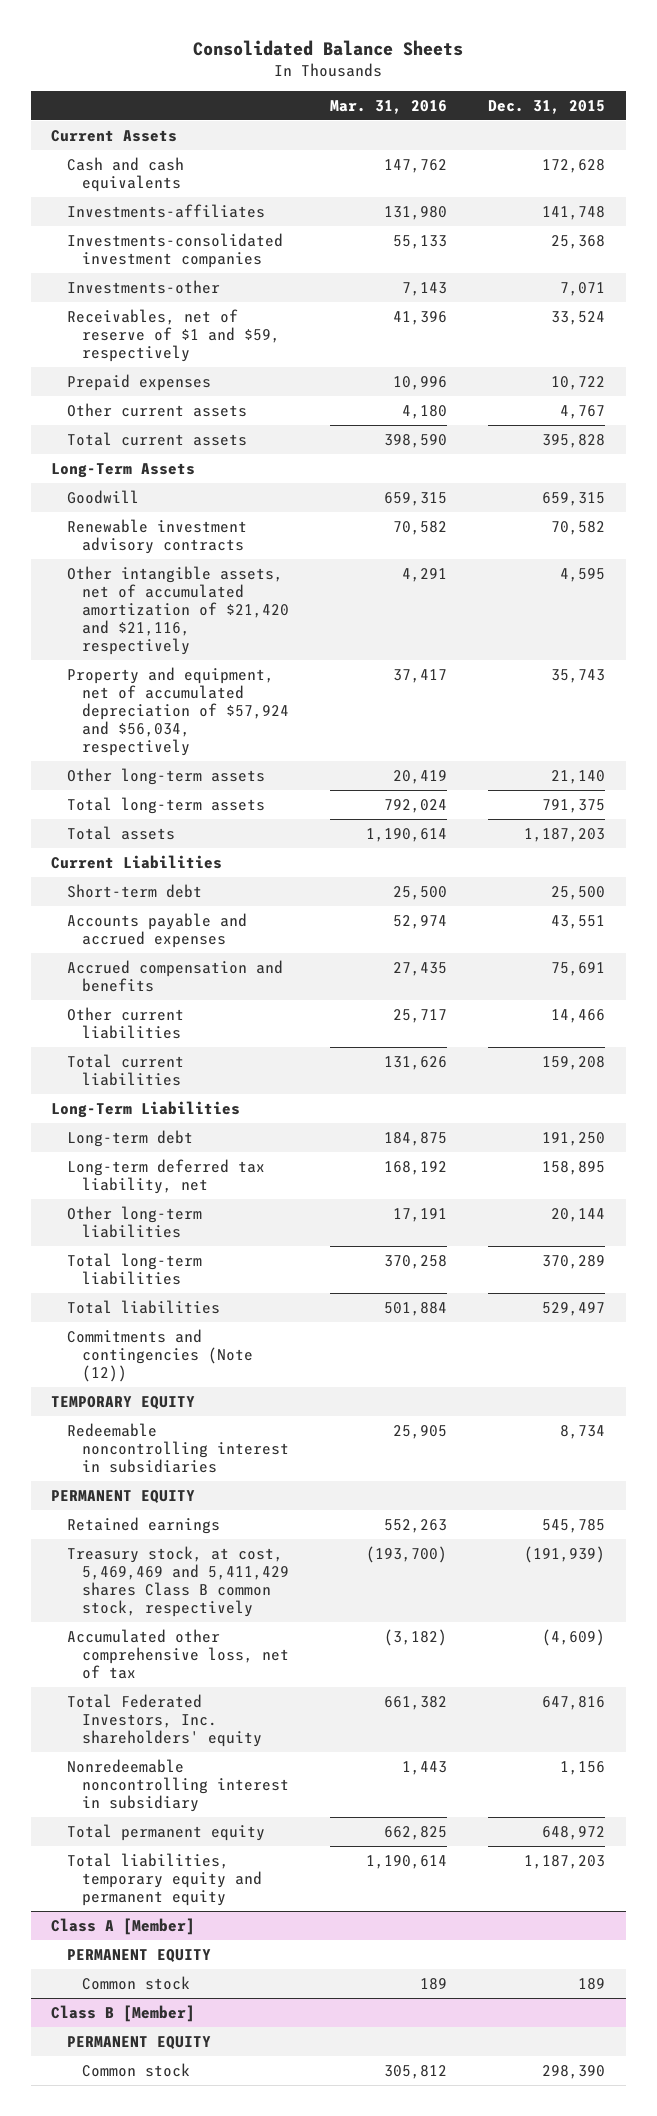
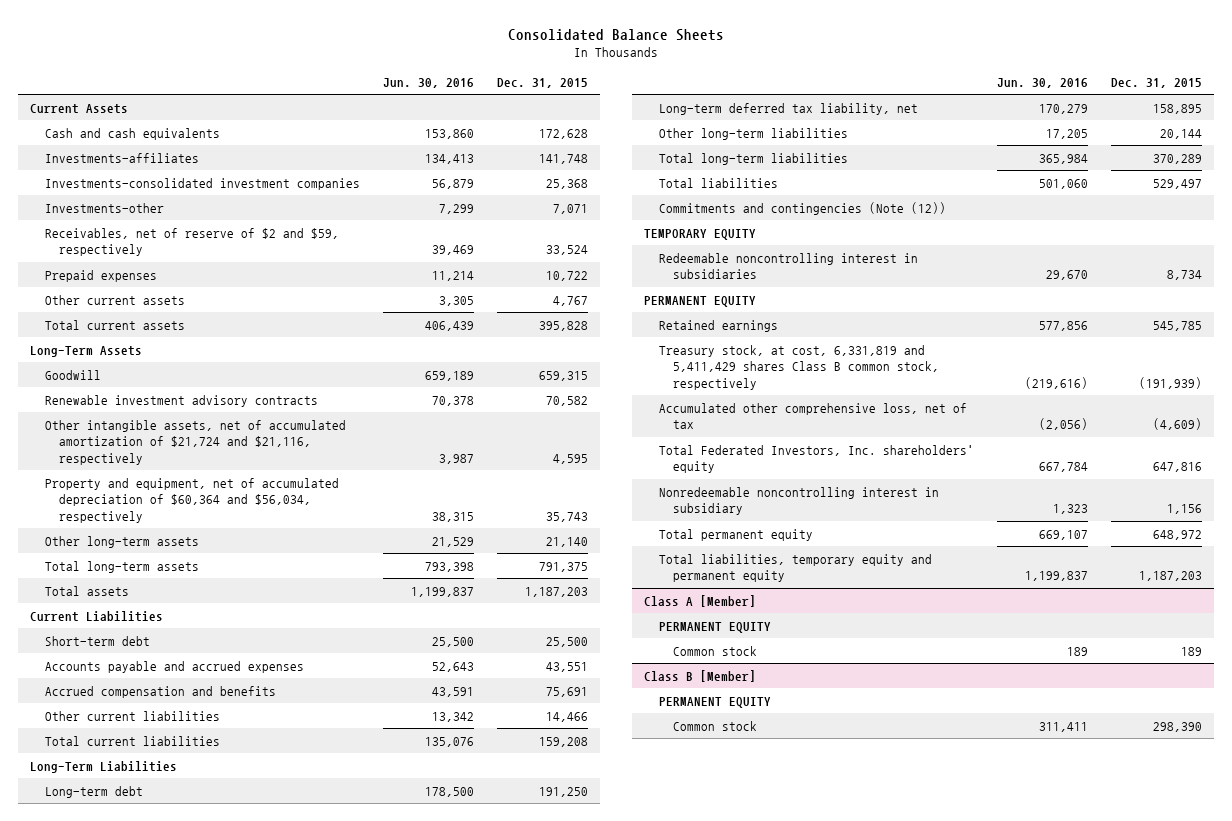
[330,99,448,114] Mar. 31, 2016 -> none
none -> [383,77,475,88] Jun. 30, 2016
[66,308,281,362] Receivables, net of reserve of $1 and $59, respectively -> [44,227,339,257] Receivables, net of reserve of $2 and $59, respectively
[66,565,290,655] Other intangible assets, net of accumulated amortization of $21,420 and $21,116, respectively -> [44,419,346,465] Other intangible assets, net of accumulated amortization of $21,724 and $21,116, respectively
[66,666,290,756] Property and equipment, net of accumulated depreciation of $57,924 and $56,034, respectively -> [44,477,339,523] Property and equipment, net of accumulated depreciation of $60,364 and $56,034, respectively
[66,1545,290,1617] Treasury stock, at cost, 5,469,469 and 5,411,429 shares Class B common stock, respectively -> [658,344,940,390] Treasury stock, at cost, 6,331,819 and 5,411,429 shares Class B common stock, respectively

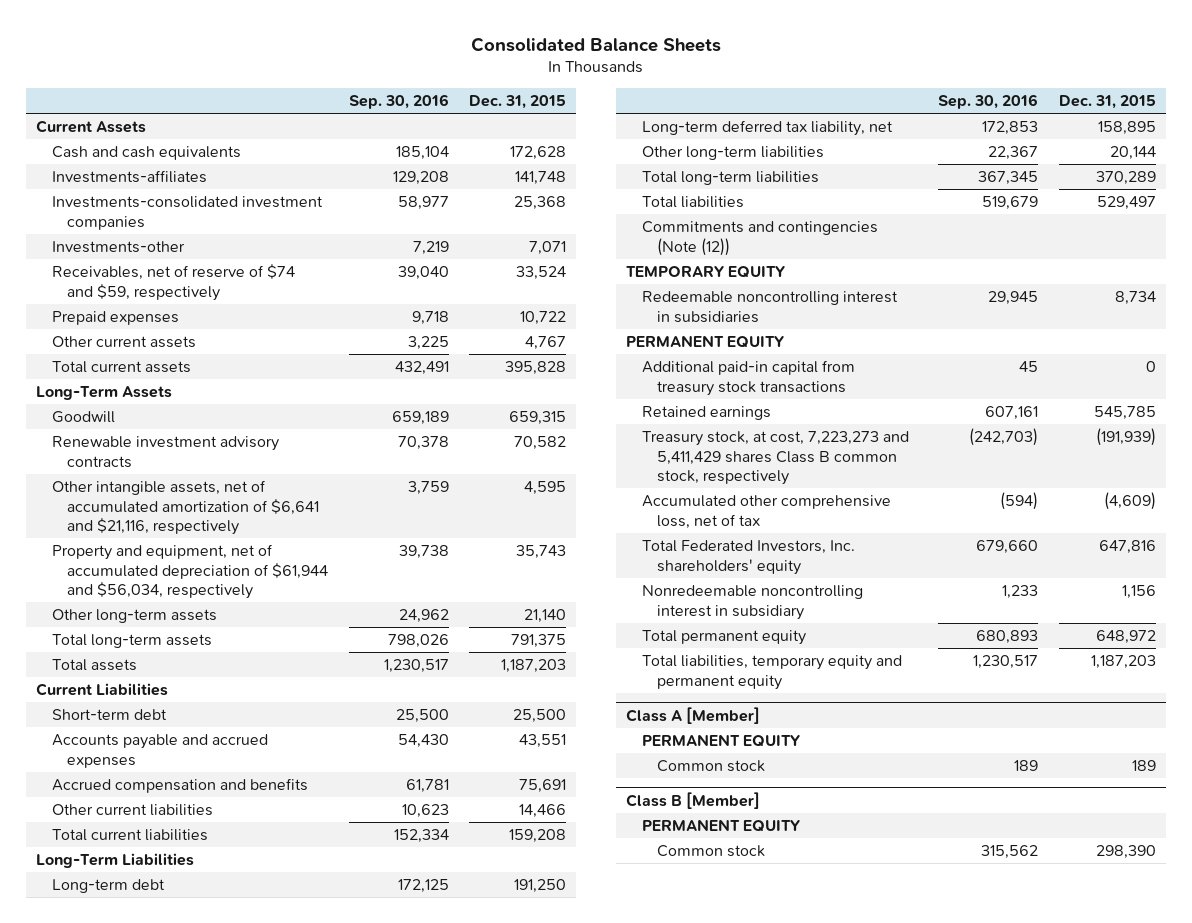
[383,77,475,88] Jun. 30, 2016 -> none
none -> [348,94,449,110] Sep. 30, 2016
[44,227,339,257] Receivables, net of reserve of $2 and $59, respectively -> [51,263,295,301] Receivables, net of reserve of $74 and $59, respectively
[44,419,346,465] Other intangible assets, net of accumulated amortization of $21,724 and $21,116, respectively -> [51,479,320,536] Other intangible assets, net of accumulated amortization of $6,641 and $21,116, respectively
[44,477,339,523] Property and equipment, net of accumulated depreciation of $60,364 and $56,034, respectively -> [51,543,329,600] Property and equipment, net of accumulated depreciation of $61,944 and $56,034, respectively
none -> [641,359,855,396] Additional paid-in capital from treasury stock transactions
[658,344,940,390] Treasury stock, at cost, 6,331,819 and 5,411,429 shares Class B common stock, respectively -> [641,430,909,486] Treasury stock, at cost, 7,223,273 and 5,411,429 shares Class B common stock, respectively

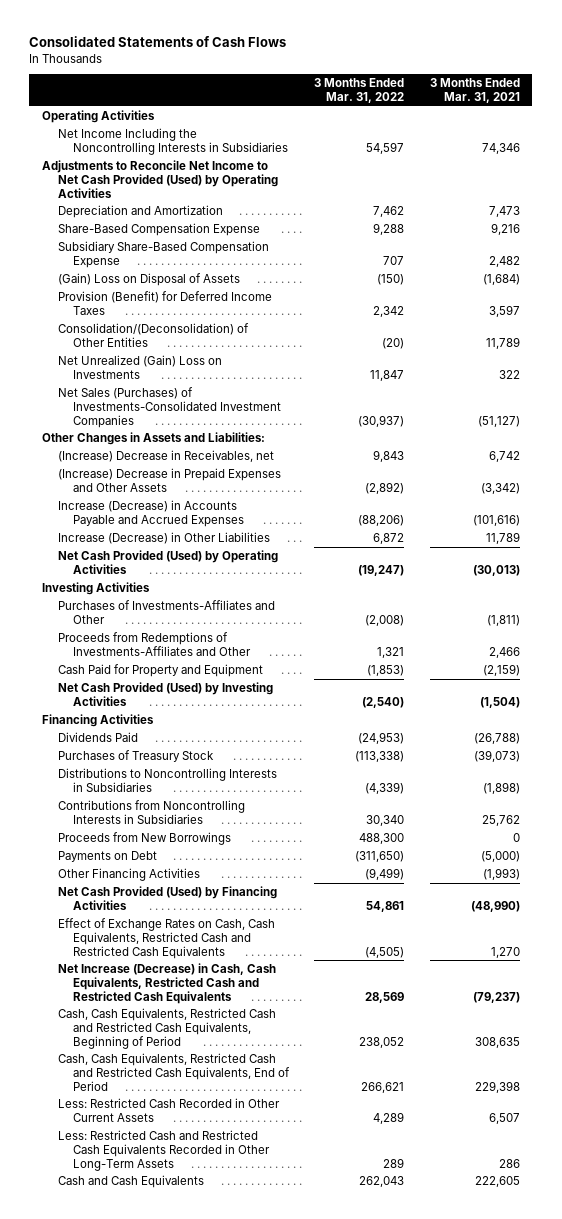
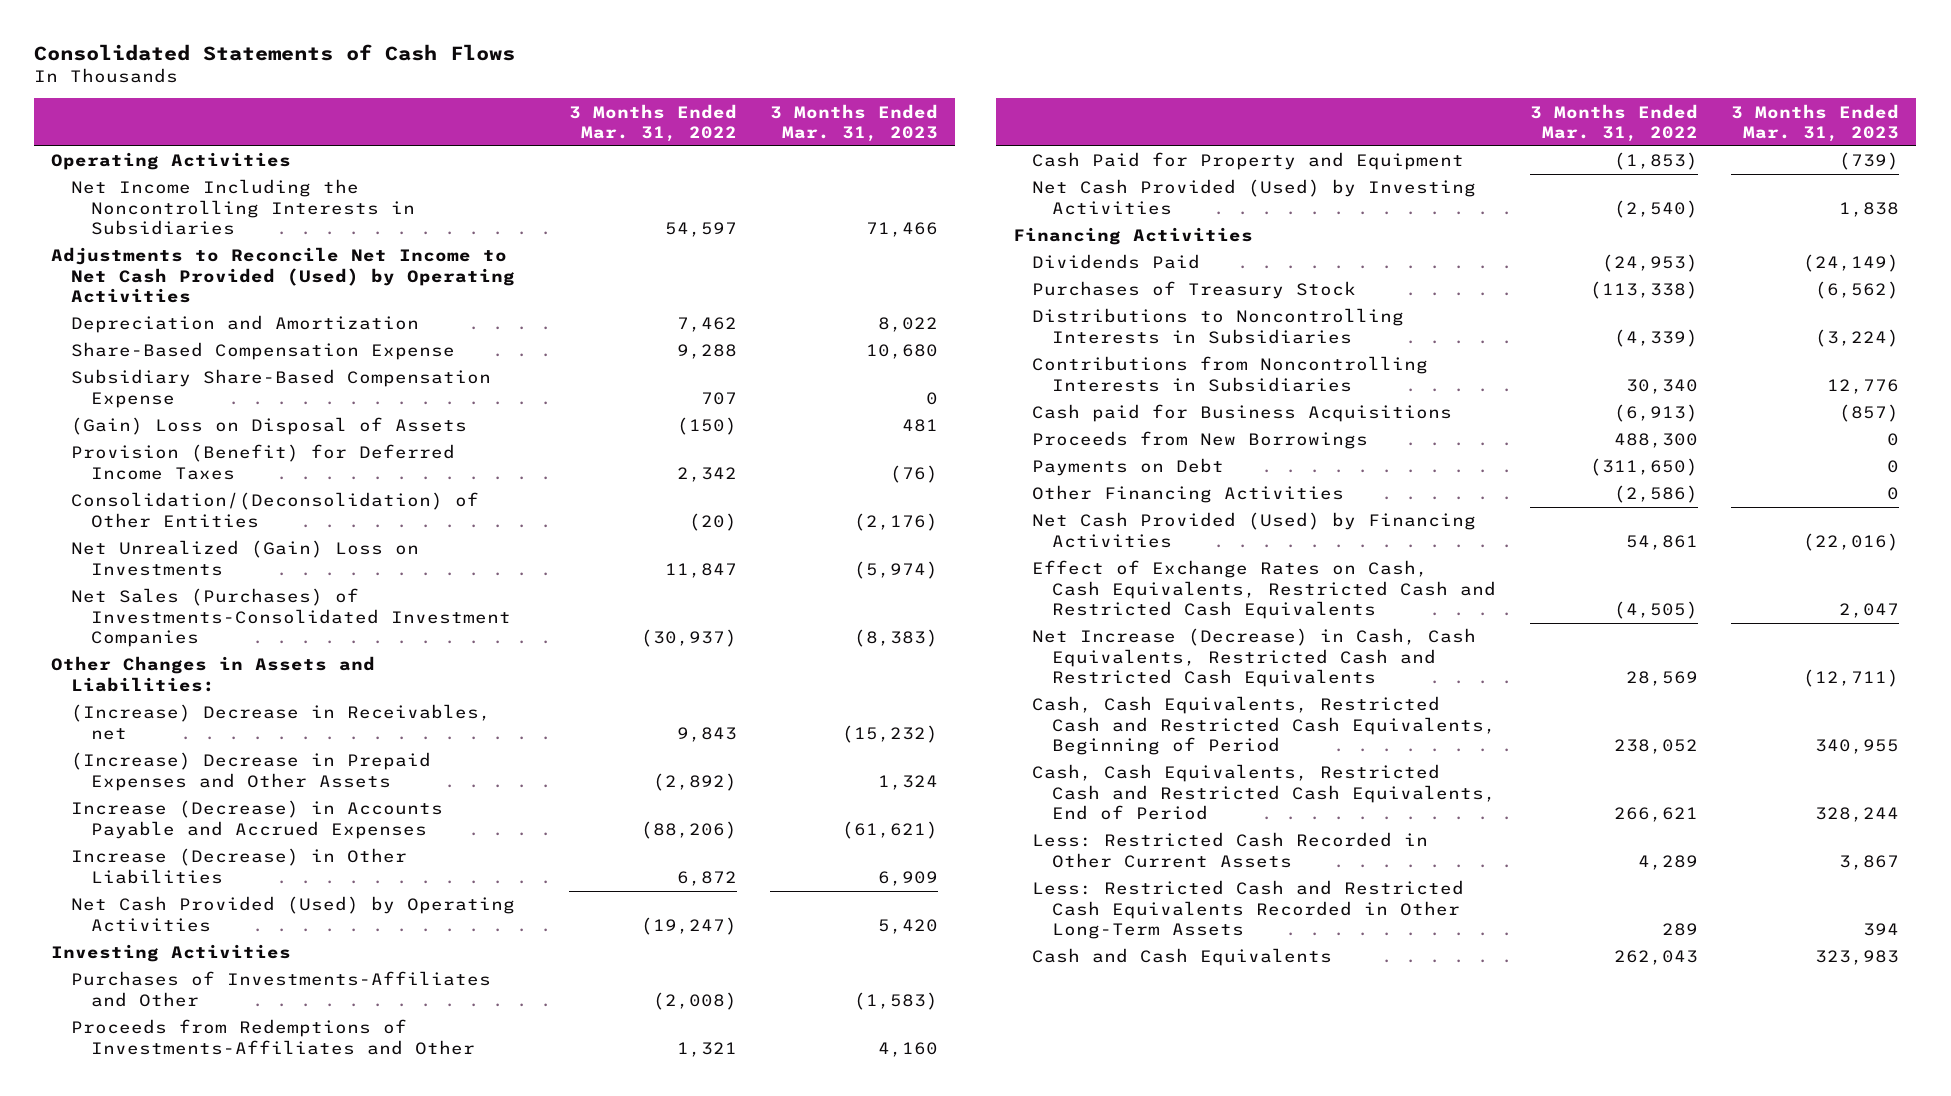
[429,78,520,103] 3 Months Ended Mar. 31, 2021 -> none
none -> [770,103,939,143] 3 Months Ended Mar. 31, 2023
none -> [1032,404,1453,423] Cash paid for Business Acquisitions
[365,868,405,881] (9,499) -> [1613,485,1698,504] (2,586)

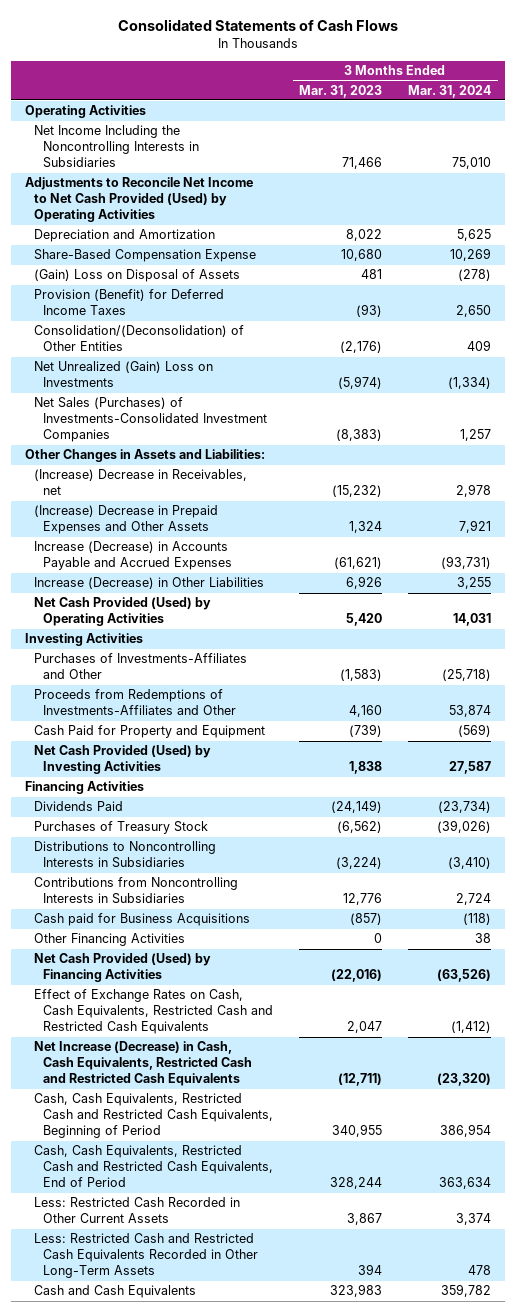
[568,103,737,143] 3 Months Ended Mar. 31, 2022 -> none
none -> [408,84,492,98] Mar. 31, 2024
[71,369,492,408] Subsidiary Share-Based Compensation Expense -> none
[890,464,939,483] (76) -> [356,304,383,318] (93)
[878,870,939,886] 6,909 -> [346,576,383,590] 6,926
[1032,431,1369,450] Proceeds from New Borrowings -> none
[1032,458,1225,477] Payments on Debt -> none

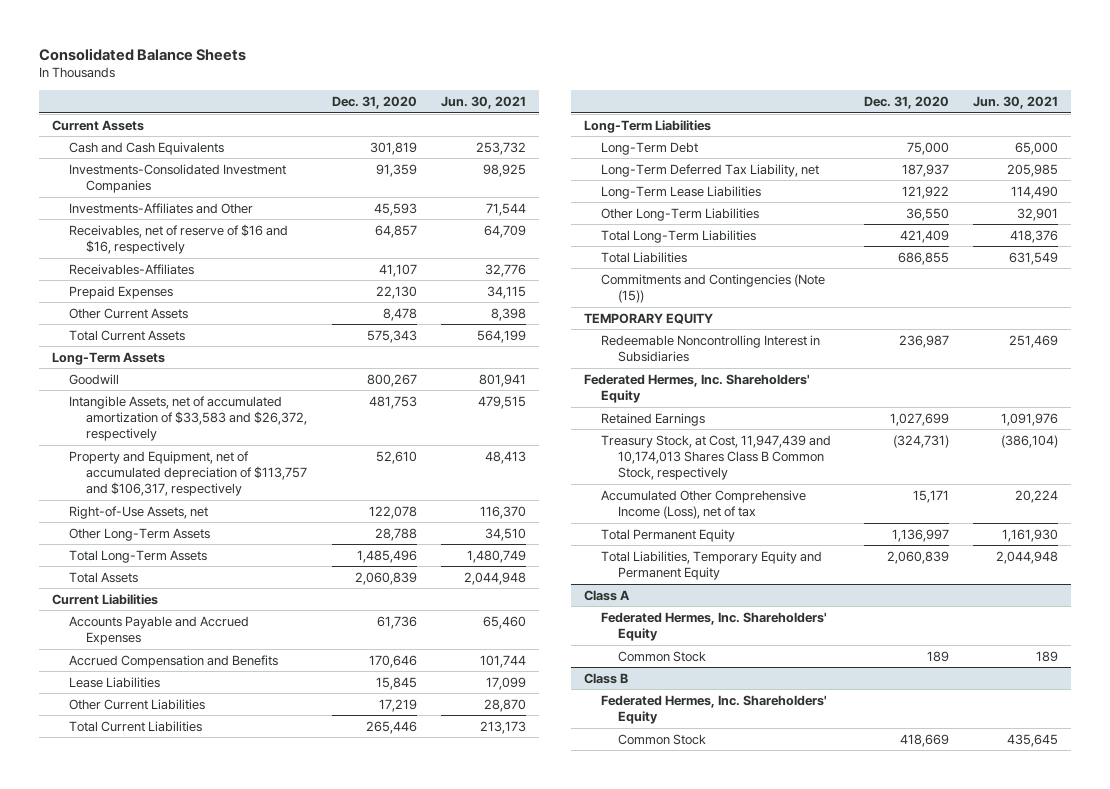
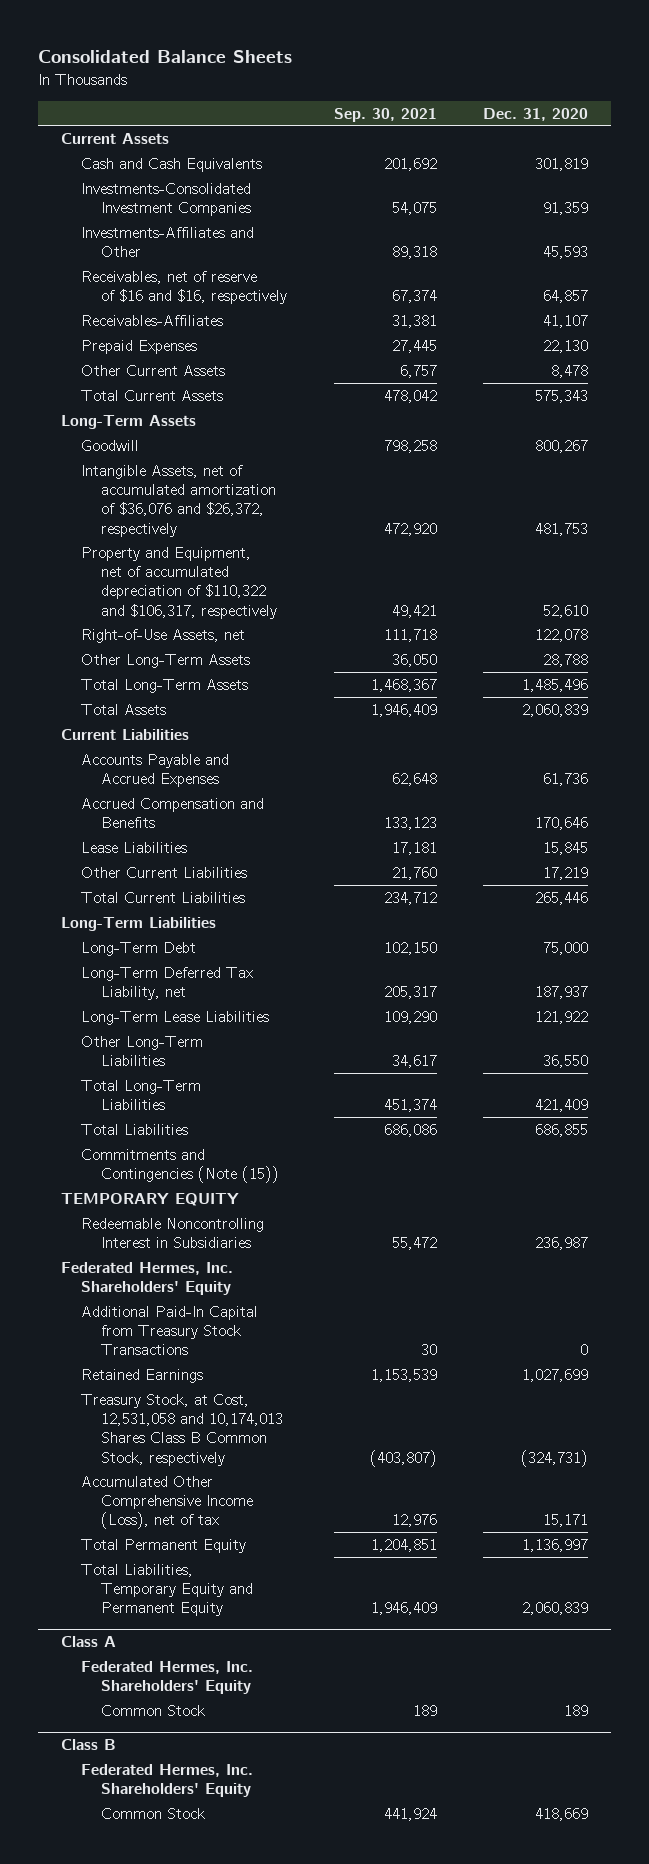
[441,96,527,110] Jun. 30, 2021 -> none
none -> [333,107,437,122] Sep. 30, 2021
[68,395,307,442] Intangible Assets, net of accumulated amortization of $33,583 and $26,372, respectively -> [81,464,276,537] Intangible Assets, net of accumulated amortization of $36,076 and $26,372, respectively
[68,450,307,497] Property and Equipment, net of accumulated depreciation of $113,757 and $106,317, respectively -> [81,546,277,619] Property and Equipment, net of accumulated depreciation of $110,322 and $106,317, respectively
none -> [81,1305,259,1356] Additional Paid-In Capital from Treasury Stock Transactions
[600,434,831,481] Treasury Stock, at Cost, 11,947,439 and 10,174,013 Shares Class B Common Stock, respectively -> [81,1393,283,1466] Treasury Stock, at Cost, 12,531,058 and 10,174,013 Shares Class B Common Stock, respectively

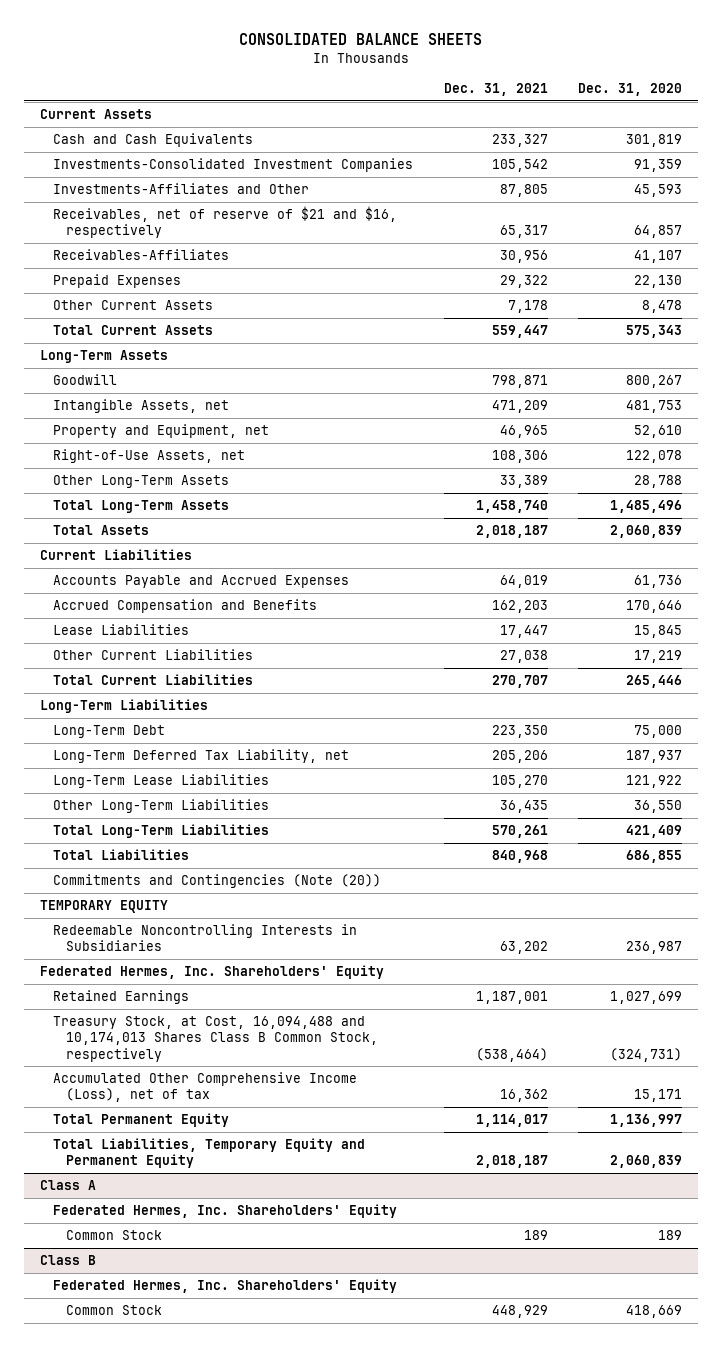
[37,50,292,64] Consolidated Balance Sheets -> [239,33,483,46] CONSOLIDATED BALANCE SHEETS
[333,107,437,122] Sep. 30, 2021 -> none
none -> [443,83,548,97] Dec. 31, 2021
[81,270,287,305] Receivables, net of reserve of $16 and $16, respectively -> [53,206,398,239] Receivables, net of reserve of $21 and $16, respectively
[81,464,276,537] Intangible Assets, net of accumulated amortization of $36,076 and $26,372, respectively -> [53,399,230,414] Intangible Assets, net
[81,546,277,619] Property and Equipment, net of accumulated depreciation of $110,322 and $106,317, respectively -> [53,424,270,439] Property and Equipment, net
[81,1148,279,1184] Commitments and Contingencies (Note (15)) -> [53,874,382,889] Commitments and Contingencies (Note (20))
[81,1217,265,1249] Redeemable Noncontrolling Interest in Subsidiaries -> [53,924,358,952] Redeemable Noncontrolling Interests in Subsidiaries
[81,1305,259,1356] Additional Paid-In Capital from Treasury Stock Transactions -> none
[81,1393,283,1466] Treasury Stock, at Cost, 12,531,058 and 10,174,013 Shares Class B Common Stock, respectively -> [53,1016,379,1062] Treasury Stock, at Cost, 16,094,488 and 10,174,013 Shares Class B Common Stock, respectively

